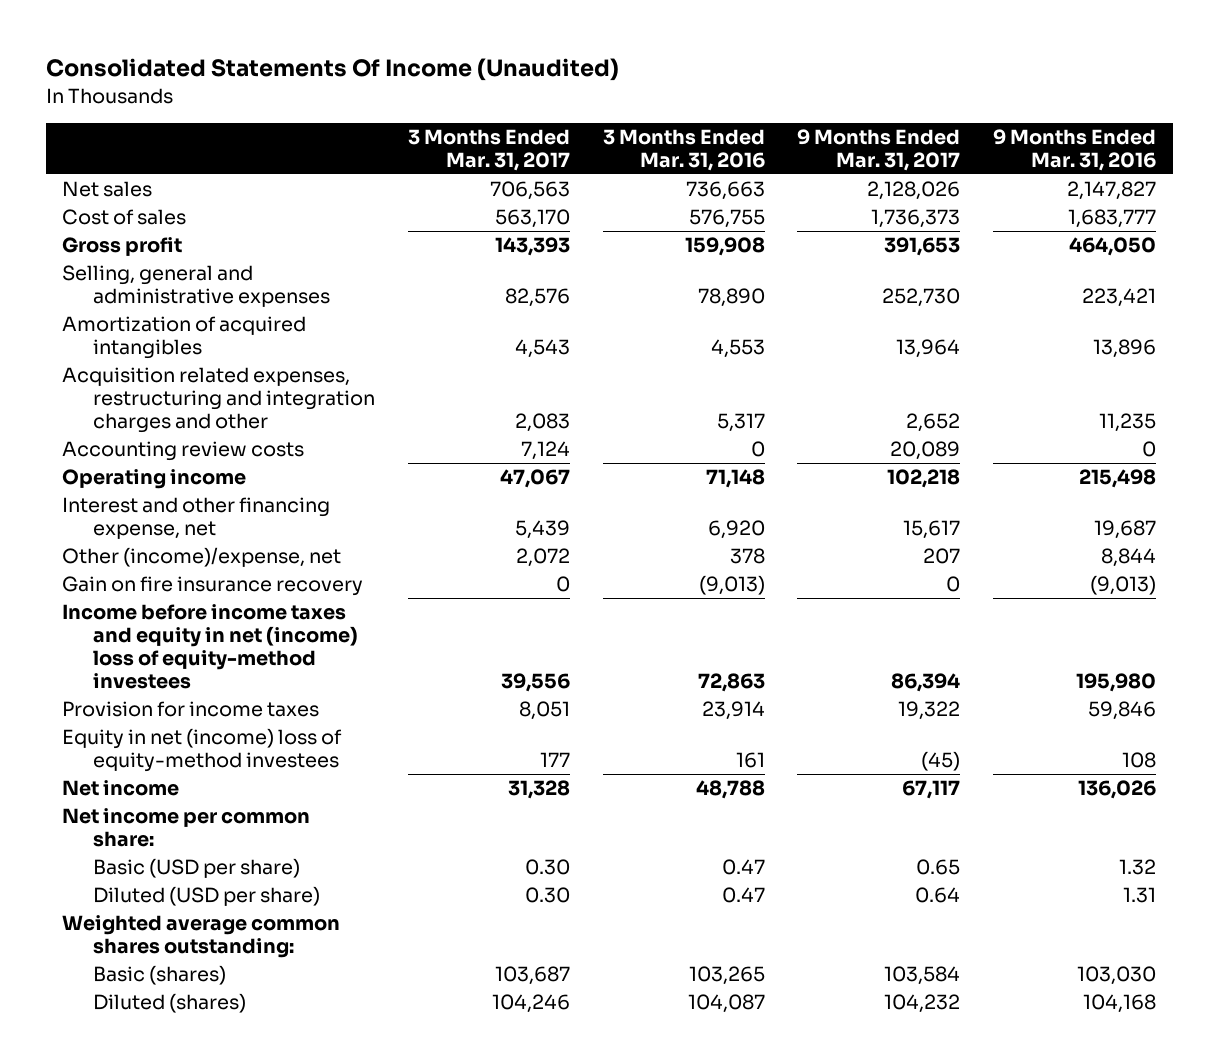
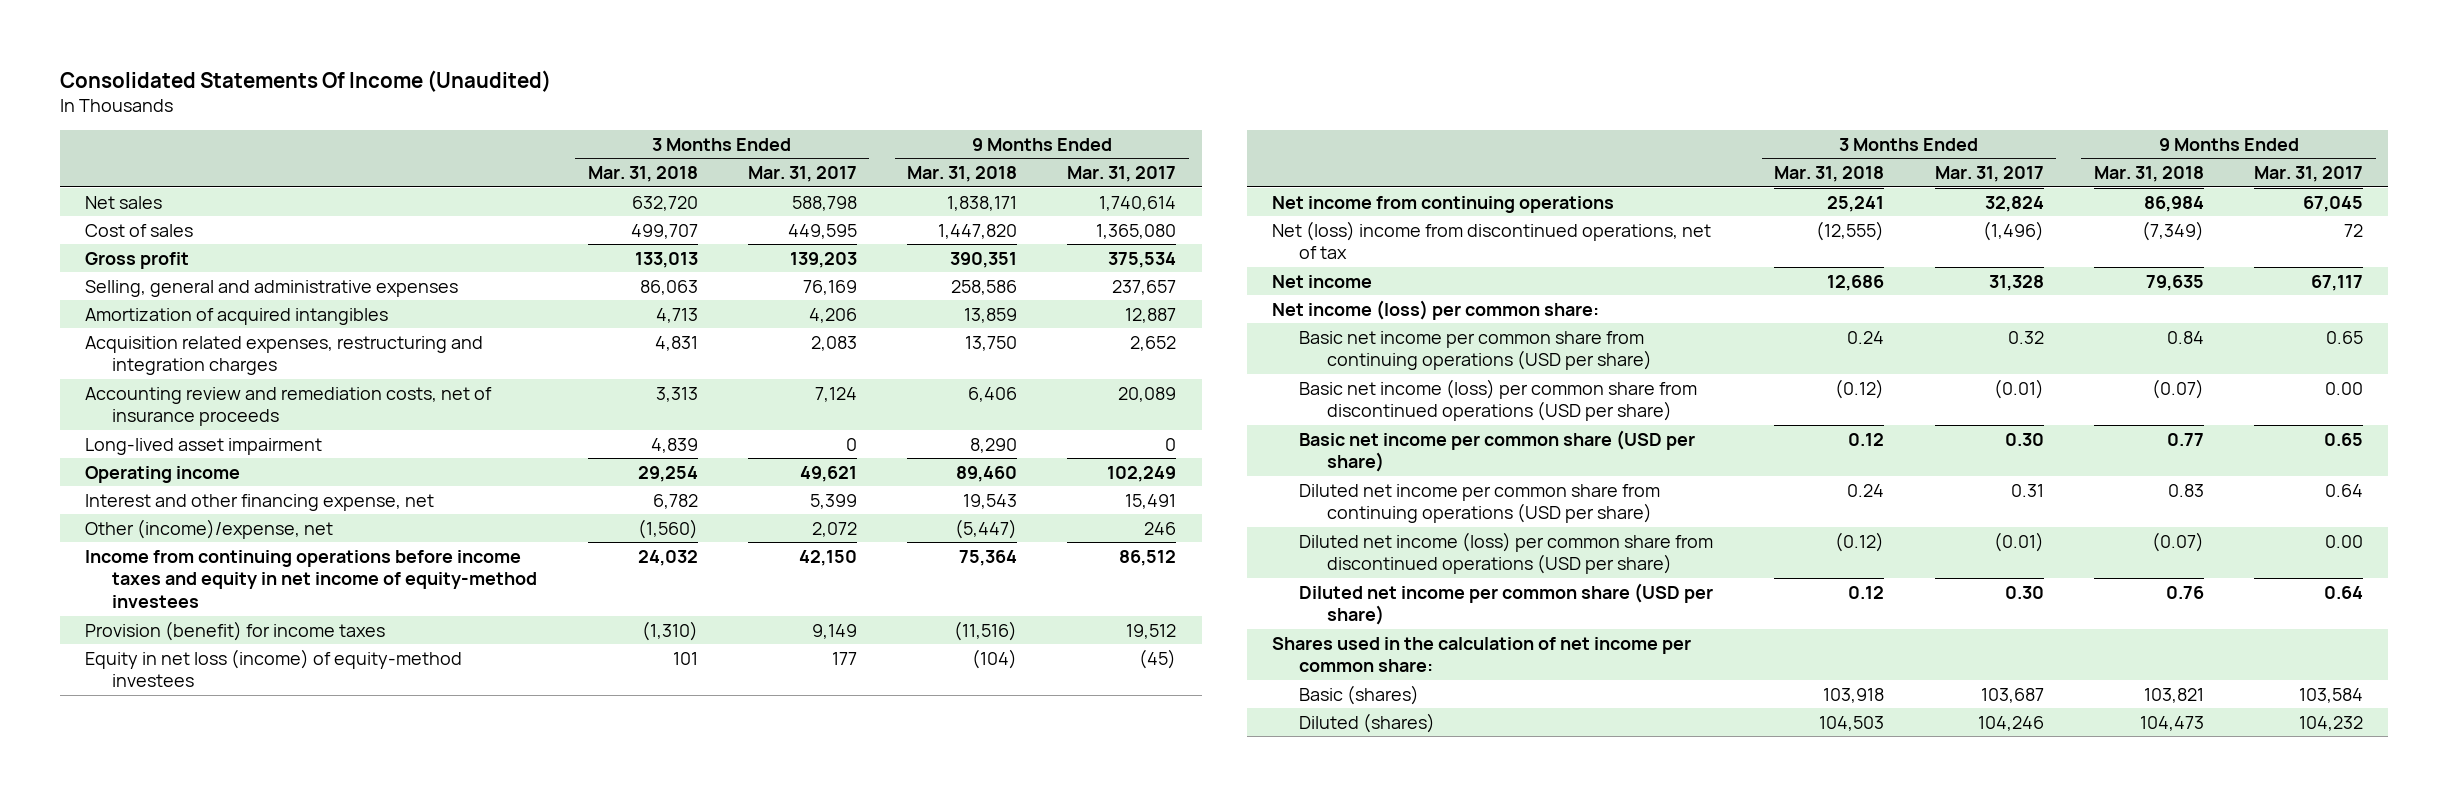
[602,128,765,171] 3 Months Ended Mar. 31, 2016 -> none
[993,128,1157,171] 9 Months Ended Mar. 31, 2016 -> none
none -> [587,166,698,183] Mar. 31, 2018
none -> [907,166,1018,183] Mar. 31, 2018
[62,576,364,597] Gain on fire insurance recovery -> none
[489,181,570,201] 706,563 -> [791,195,857,211] 588,798
[867,181,961,201] 2,128,026 -> [1099,195,1177,211] 1,740,614
[494,209,570,229] 563,170 -> [787,223,857,239] 449,595
[871,209,961,229] 1,736,373 -> [1096,223,1177,239] 1,365,080
[494,237,570,257] 143,393 -> [789,251,857,268] 139,203
[884,237,961,257] 391,653 -> [1108,251,1177,268] 375,534
[504,288,570,308] 82,576 -> [802,279,857,295] 76,169
[882,288,961,308] 252,730 -> [1112,279,1177,295] 237,657
[514,339,570,359] 4,543 -> [808,307,857,323] 4,206
[896,339,961,359] 13,964 -> [1125,307,1177,323] 12,887
[62,367,375,434] Acquisition related expenses, restructuring and integration charges and other -> [84,335,483,376] Acquisition related expenses, restructuring and integration charges
[62,441,305,462] Accounting review costs -> [84,386,492,427] Accounting review and remediation costs, net of insurance proceeds
none -> [84,437,322,455] Long-lived asset impairment
[499,469,570,489] 47,067 -> [799,465,857,482] 49,621
[887,469,961,489] 102,218 -> [1107,465,1177,482] 102,249
[514,520,570,540] 5,439 -> [809,493,857,509] 5,399
[903,520,961,540] 15,617 -> [1125,493,1177,509] 15,491
[923,548,961,565] 207 -> [1144,521,1177,535] 246
[62,604,358,689] Income before income taxes and equity in net (income) loss of equity-method investees -> [84,549,538,608] Income from continuing operations before income taxes and equity in net income of equity-method investees
[500,672,570,692] 39,556 -> [798,549,857,566] 42,150
[891,672,961,692] 86,394 -> [1119,549,1177,566] 86,512
[62,701,320,718] Provision for income taxes -> [84,620,385,641] Provision (benefit) for income taxes
[518,701,570,721] 8,051 -> [811,623,857,639] 9,149
[898,701,961,721] 19,322 -> [1126,623,1177,639] 19,512
[62,728,343,773] Equity in net (income) loss of equity-method investees -> [84,648,462,688] Equity in net loss (income) of equity-method investees
none -> [1271,195,1614,213] Net income from continuing operations
none -> [1271,220,1711,260] Net (loss) income from discontinued operations, net of tax
[62,808,311,848] Net income per common share: -> [1271,299,1599,320] Net income (loss) per common share:
none -> [1299,330,1652,371] Basic net income per common share from continuing operations (USD per share)
none -> [1299,378,1698,422] Basic net income (loss) per common share from discontinued operations (USD per share)
[92,858,300,879] Basic (USD per share) -> [1299,429,1696,473] Basic net income per common share (USD per share)
none -> [1299,483,1661,524] Diluted net income per common share from continuing operations (USD per share)
none -> [1299,531,1714,575] Diluted net income (loss) per common share from discontinued operations (USD per share)
[92,886,320,907] Diluted (USD per share) -> [1299,582,1714,626] Diluted net income per common share (USD per share)
[62,915,341,959] Weighted average common shares outstanding: -> [1271,636,1691,673] Shares used in the calculation of net income per common share:

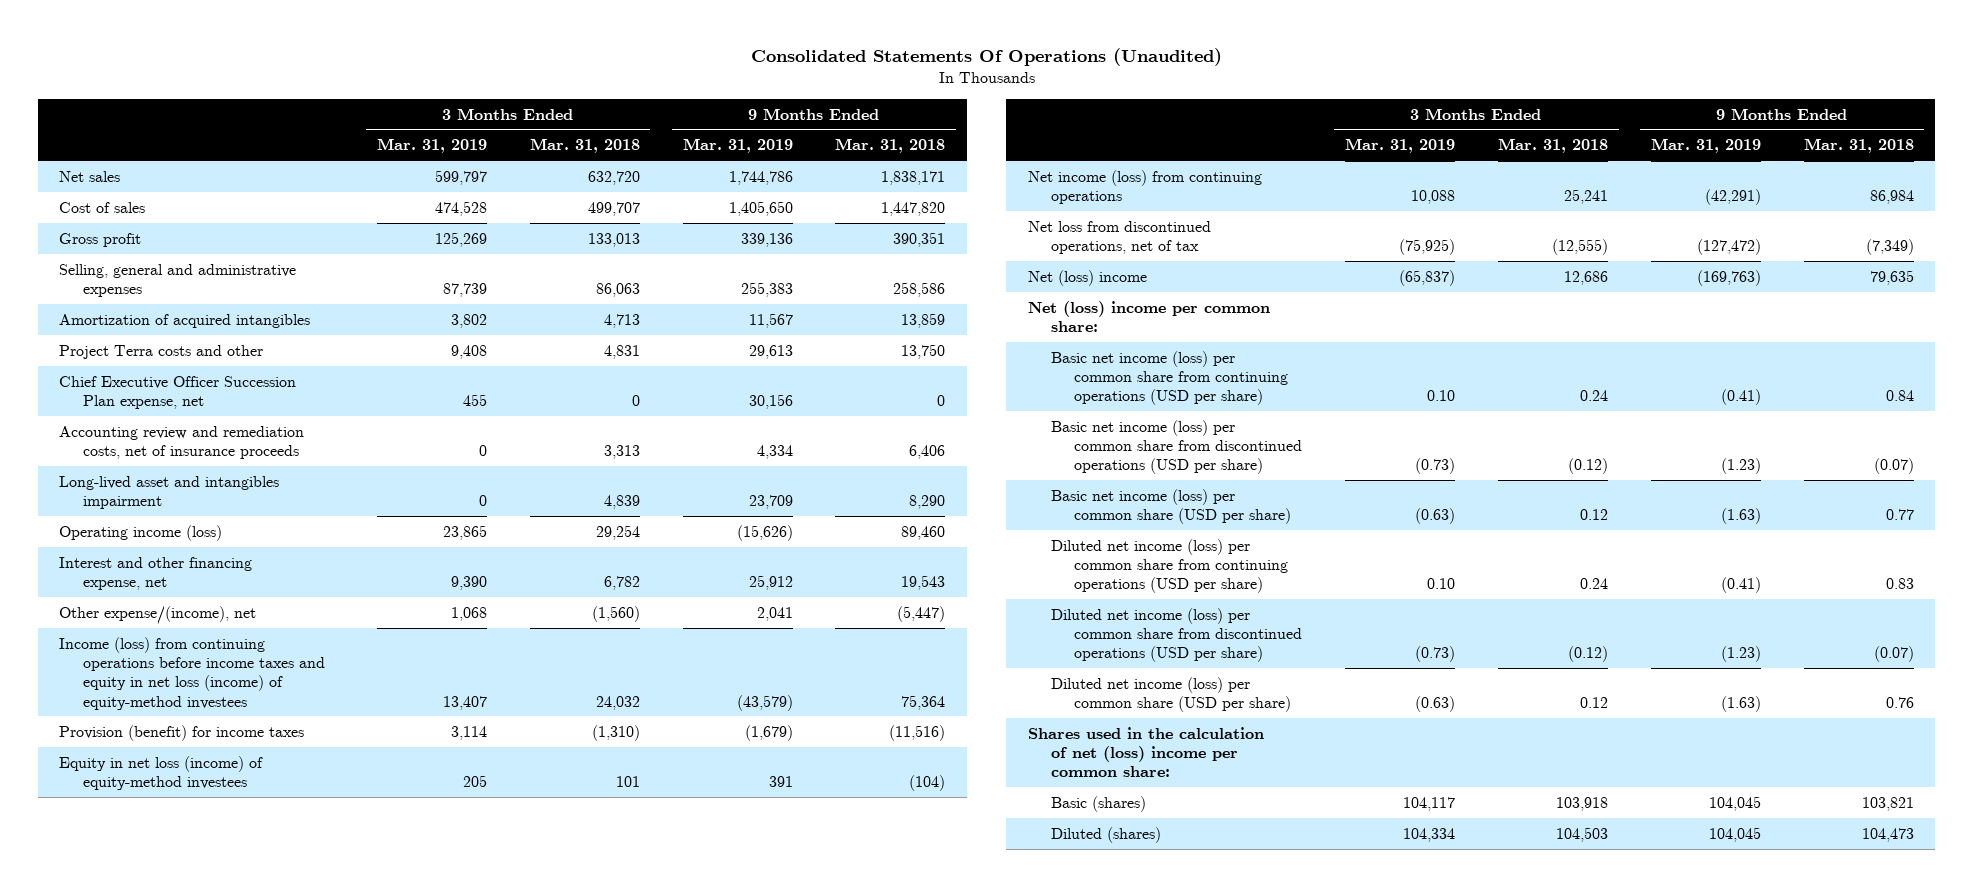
[59,69,551,92] Consolidated Statements Of Income (Unaudited) -> [750,48,1222,67] Consolidated Statements Of Operations (Unaudited)
[747,166,857,183] Mar. 31, 2017 -> none
[1067,166,1177,183] Mar. 31, 2017 -> none
none -> [376,138,487,154] Mar. 31, 2019
none -> [682,138,793,154] Mar. 31, 2019
[84,335,483,376] Acquisition related expenses, restructuring and integration charges -> [59,344,264,359] Project Terra costs and other
none -> [59,375,297,409] Chief Executive Officer Succession Plan expense, net
[84,437,322,455] Long-lived asset impairment -> [59,475,280,509] Long-lived asset and intangibles impairment
[84,465,240,483] Operating income -> [59,524,223,541] Operating income (loss)
[84,518,333,539] Other (income)/expense, net -> [59,605,257,624] Other expense/(income), net
[84,549,538,608] Income from continuing operations before income taxes and equity in net income of equity-method investees -> [59,636,325,710] Income (loss) from continuing operations before income taxes and equity in net loss (income) of equity-method investees
[1271,195,1614,213] Net income from continuing operations -> [1027,169,1262,204] Net income (loss) from continuing operations
[1271,220,1711,260] Net (loss) income from discontinued operations, net of tax -> [1027,220,1211,254] Net loss from discontinued operations, net of tax
[1271,274,1372,288] Net income -> [1027,269,1147,286] Net (loss) income
[1271,299,1599,320] Net income (loss) per common share: -> [1027,300,1270,332] Net (loss) income per common share:
[1299,330,1652,371] Basic net income per common share from continuing operations (USD per share) -> [1050,350,1289,406] Basic net income (loss) per common share from continuing operations (USD per share)
[1299,429,1696,473] Basic net income per common share (USD per share) -> [1050,488,1292,524] Basic net income (loss) per common share (USD per share)
[1299,483,1661,524] Diluted net income per common share from continuing operations (USD per share) -> [1050,538,1289,594] Diluted net income (loss) per common share from continuing operations (USD per share)
[1299,582,1714,626] Diluted net income per common share (USD per share) -> [1050,676,1292,712] Diluted net income (loss) per common share (USD per share)
[1271,636,1691,673] Shares used in the calculation of net income per common share: -> [1027,726,1264,778] Shares used in the calculation of net (loss) income per common share:

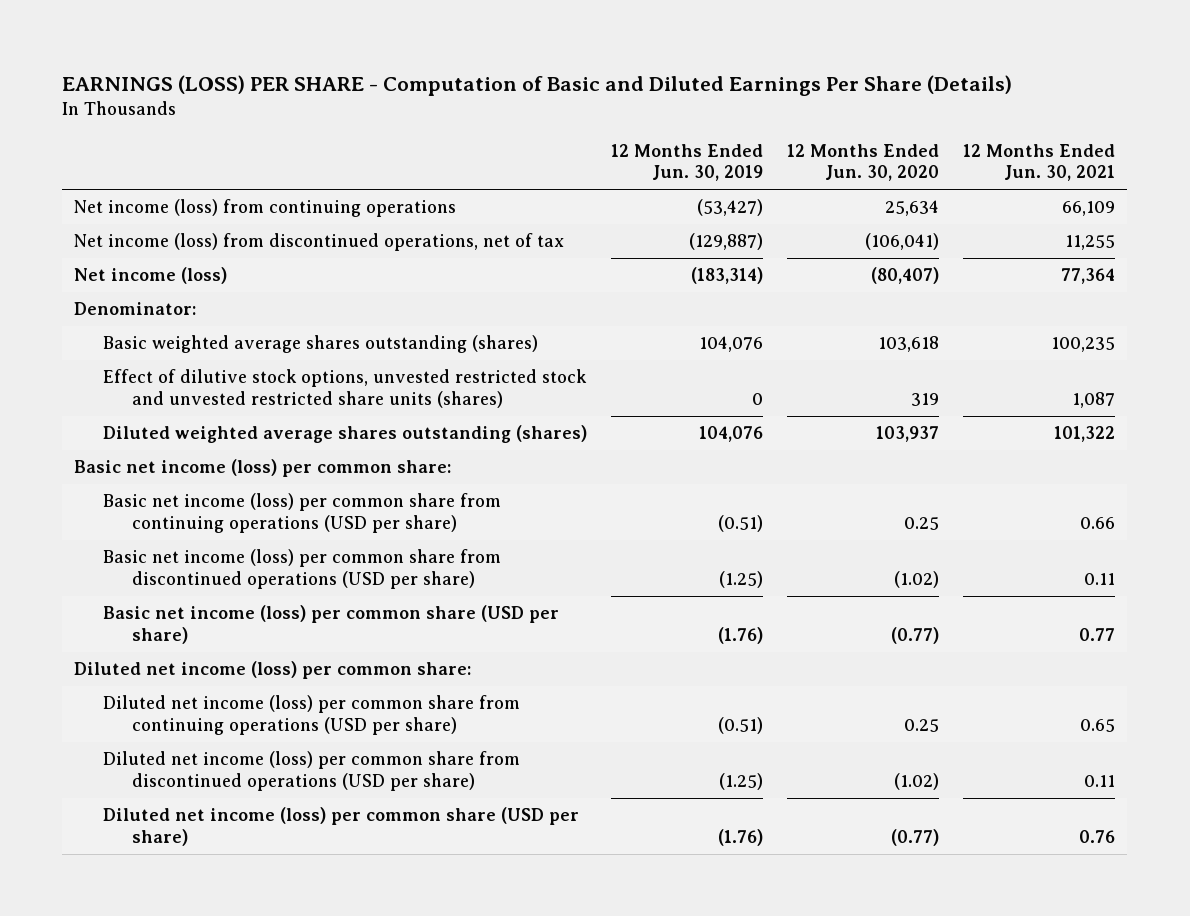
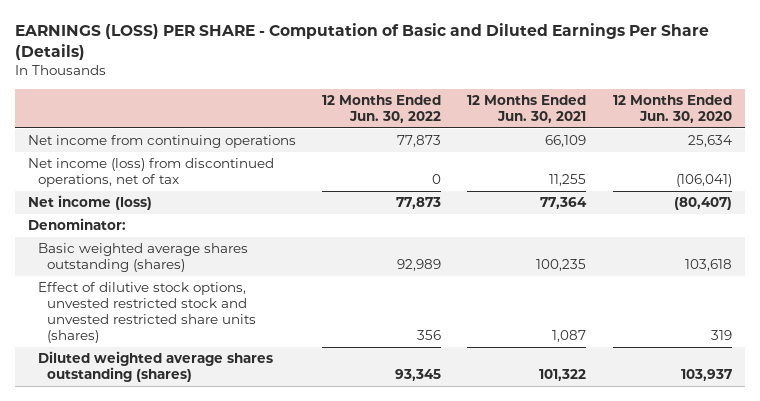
[611,143,764,182] 12 Months Ended Jun. 30, 2019 -> none
none -> [322,94,442,123] 12 Months Ended Jun. 30, 2022
[74,199,457,218] Net income (loss) from continuing operations -> [27,135,296,149] Net income from continuing operations
[74,459,452,478] Basic net income (loss) per common share: -> none
[103,493,502,534] Basic net income (loss) per common share from continuing operations (USD per share) -> none
[103,549,502,590] Basic net income (loss) per common share from discontinued operations (USD per share) -> none
[103,605,560,645] Basic net income (loss) per common share (USD per share) -> none
[74,661,472,680] Diluted net income (loss) per common share: -> none
[103,695,521,736] Diluted net income (loss) per common share from continuing operations (USD per share) -> none
[103,751,521,792] Diluted net income (loss) per common share from discontinued operations (USD per share) -> none
[103,807,580,847] Diluted net income (loss) per common share (USD per share) -> none

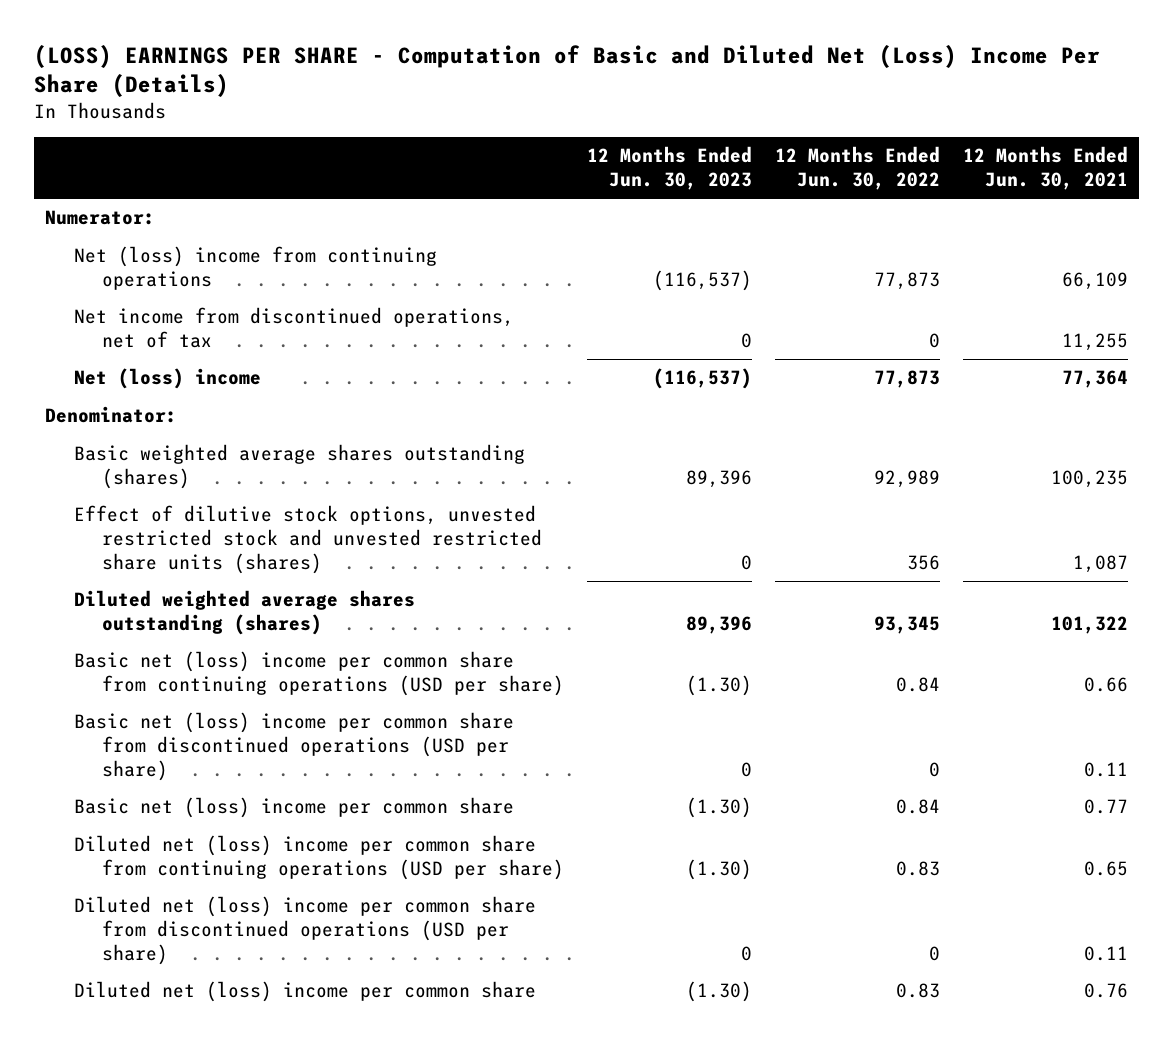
[14,22,709,60] EARNINGS (LOSS) PER SHARE - Computation of Basic and Diluted Earnings Per Share (Details) -> [33,45,1100,98] (LOSS) EARNINGS PER SHARE - Computation of Basic and Diluted Net (Loss) Income Per Share (Details)
[612,94,732,123] 12 Months Ended Jun. 30, 2020 -> none
none -> [586,146,752,191] 12 Months Ended Jun. 30, 2023
none -> [45,210,156,226] Numerator:
[27,135,296,149] Net income from continuing operations -> [73,246,437,291] Net (loss) income from continuing operations
[27,158,274,188] Net income (loss) from discontinued operations, net of tax -> [73,307,514,349] Net income from discontinued operations, net of tax
[27,195,152,211] Net income (loss) -> [73,368,261,390] Net (loss) income
none -> [73,651,564,697] Basic net (loss) income per common share from continuing operations (USD per share)
none -> [73,712,514,781] Basic net (loss) income per common share from discontinued operations (USD per share)
none -> [73,797,514,819] Basic net (loss) income per common share
none -> [73,835,564,881] Diluted net (loss) income per common share from continuing operations (USD per share)
none -> [73,896,536,965] Diluted net (loss) income per common share from discontinued operations (USD per share)
none -> [73,981,536,1003] Diluted net (loss) income per common share

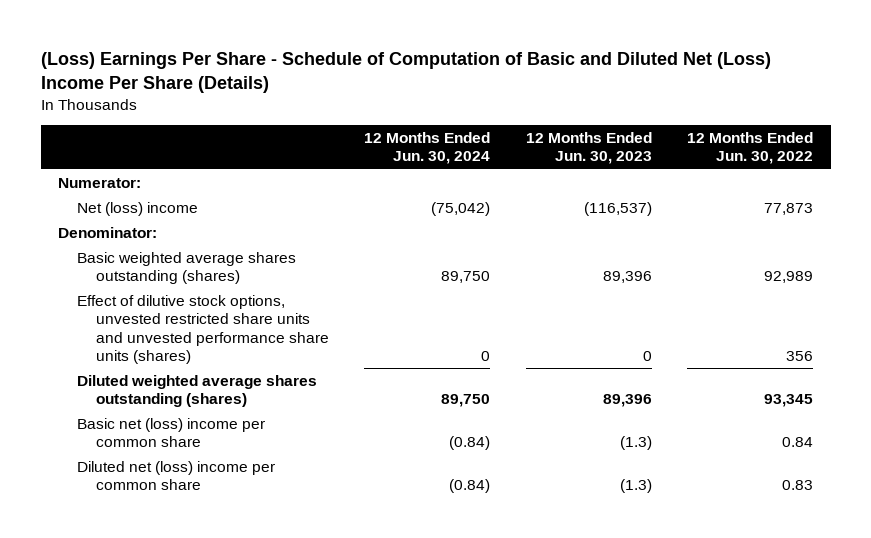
[33,45,1100,98] (LOSS) EARNINGS PER SHARE - Computation of Basic and Diluted Net (Loss) Income Per Share (Details) -> [40,51,771,93] (Loss) Earnings Per Share - Schedule of Computation of Basic and Diluted Net (Loss) Income Per Share (Details)
[962,146,1128,191] 12 Months Ended Jun. 30, 2021 -> none
none -> [364,131,491,165] 12 Months Ended Jun. 30, 2024
[73,246,437,291] Net (loss) income from continuing operations -> none
[73,307,514,349] Net income from discontinued operations, net of tax -> none
[73,505,542,574] Effect of dilutive stock options, unvested restricted stock and unvested restricted share units (shares) -> [77,294,330,365] Effect of dilutive stock options, unvested restricted share units and unvested performance share units (shares)
[73,651,564,697] Basic net (loss) income per common share from continuing operations (USD per share) -> none
[73,712,514,781] Basic net (loss) income per common share from discontinued operations (USD per share) -> none
[73,835,564,881] Diluted net (loss) income per common share from continuing operations (USD per share) -> none
[73,896,536,965] Diluted net (loss) income per common share from discontinued operations (USD per share) -> none
[685,797,752,819] (1.30) -> [619,436,652,451] (1.3)
[685,981,752,1003] (1.30) -> [619,479,652,494] (1.3)

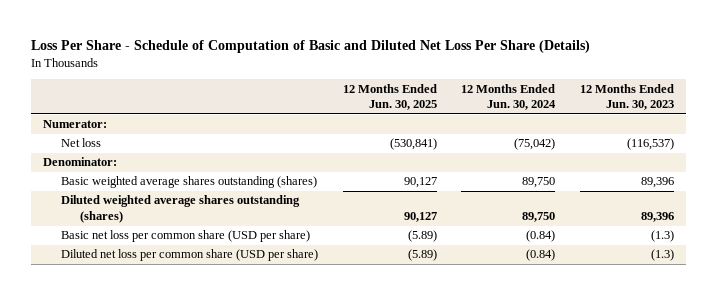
[40,51,771,93] (Loss) Earnings Per Share - Schedule of Computation of Basic and Diluted Net (Loss) Income Per Share (Details) -> [30,40,590,54] Loss Per Share - Schedule of Computation of Basic and Diluted Net Loss Per Share (Details)
[686,131,813,165] 12 Months Ended Jun. 30, 2022 -> none
none -> [342,83,437,111] 12 Months Ended Jun. 30, 2025
[77,201,199,216] Net (loss) income -> [61,138,102,148] Net loss
[77,294,330,365] Effect of dilutive stock options, unvested restricted share units and unvested performance share units (shares) -> none
[77,417,266,448] Basic net (loss) income per common share -> [61,230,311,243] Basic net loss per common share (USD per share)
[77,460,276,491] Diluted net (loss) income per common share -> [61,249,319,262] Diluted net loss per common share (USD per share)

